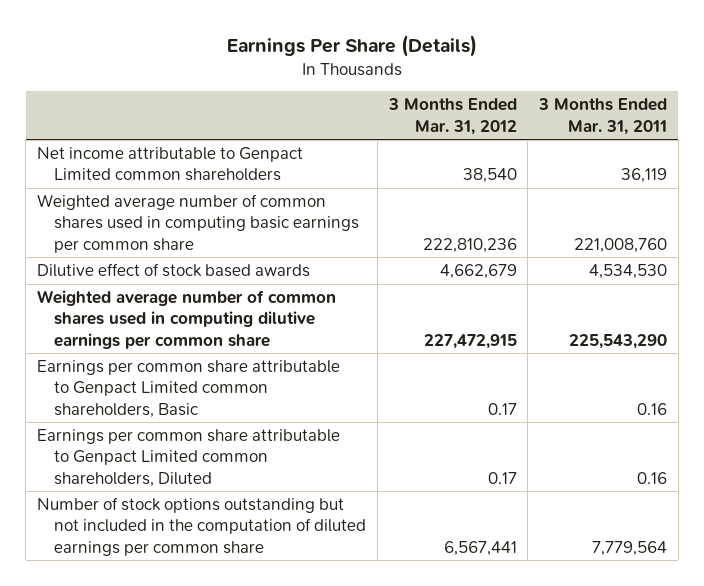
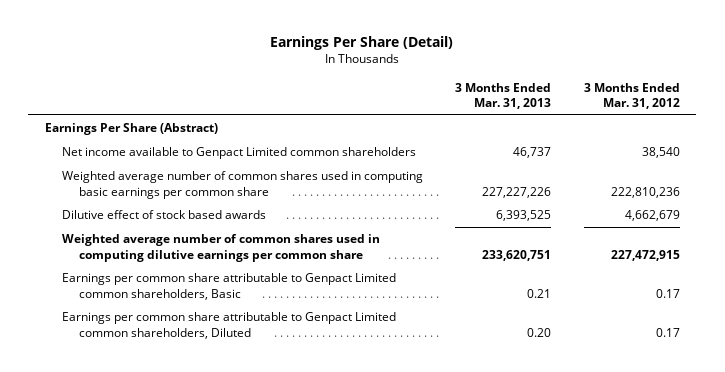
[227,35,478,58] Earnings Per Share (Details) -> [270,36,454,51] Earnings Per Share (Detail)
[538,98,668,135] 3 Months Ended Mar. 31, 2011 -> none
none -> [455,82,552,110] 3 Months Ended Mar. 31, 2013
none -> [44,123,218,136] Earnings Per Share (Abstract)
[37,146,304,182] Net income attributable to Genpact Limited common shareholders -> [61,147,416,160] Net income available to Genpact Limited common shareholders
[37,496,367,556] Number of stock options outstanding but not included in the computation of diluted earnings per common share -> none

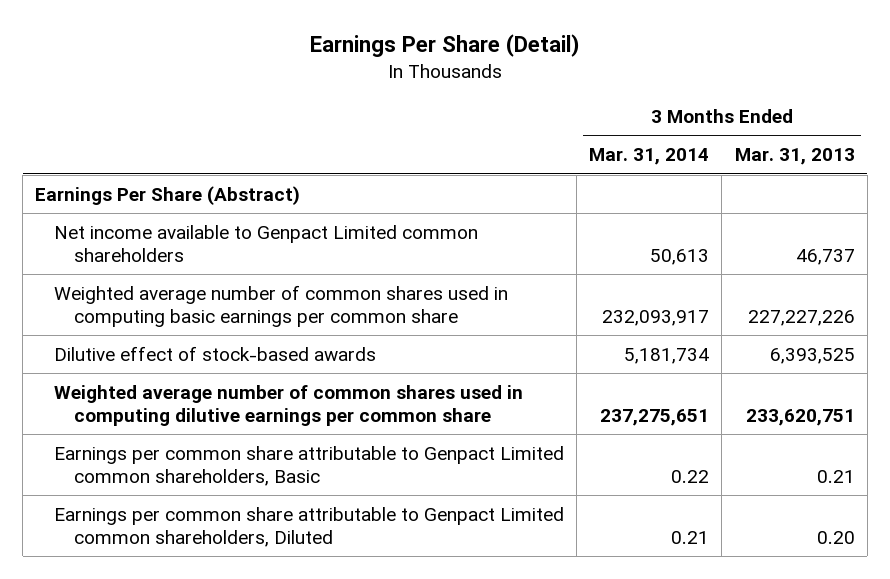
[583,82,680,110] 3 Months Ended Mar. 31, 2012 -> none
none -> [589,148,710,166] Mar. 31, 2014
[61,210,266,220] Dilutive effect of stock based awards -> [54,345,377,361] Dilutive effect of stock-based awards

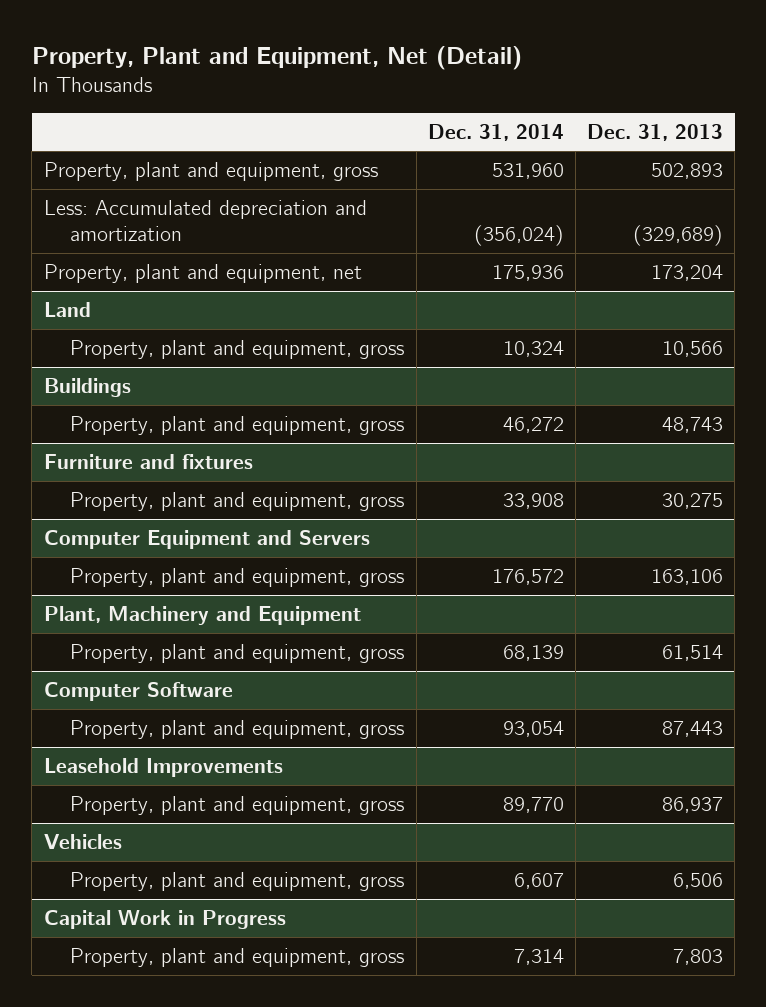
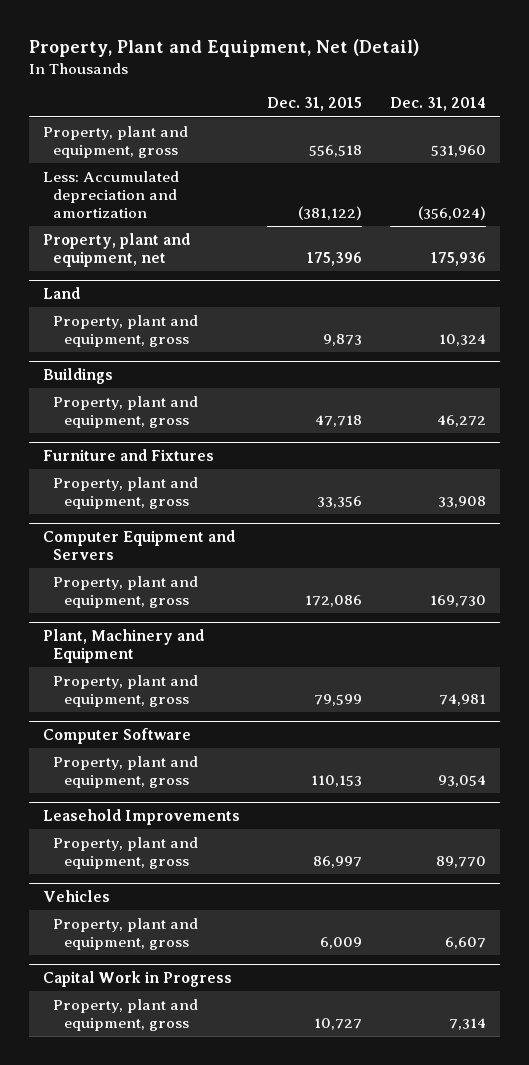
[586,123,723,141] Dec. 31, 2013 -> none
none -> [267,97,363,112] Dec. 31, 2015
[43,453,253,469] Furniture and fixtures -> [42,449,214,462] Furniture and Fixtures
[491,568,564,585] 176,572 -> [430,595,487,608] 169,730
[502,644,564,661] 68,139 -> [439,694,487,707] 74,981

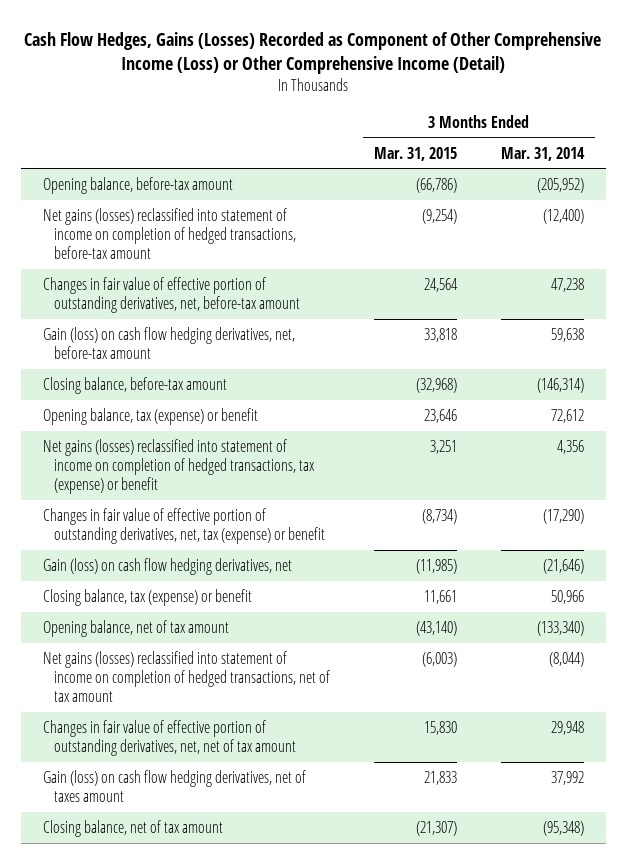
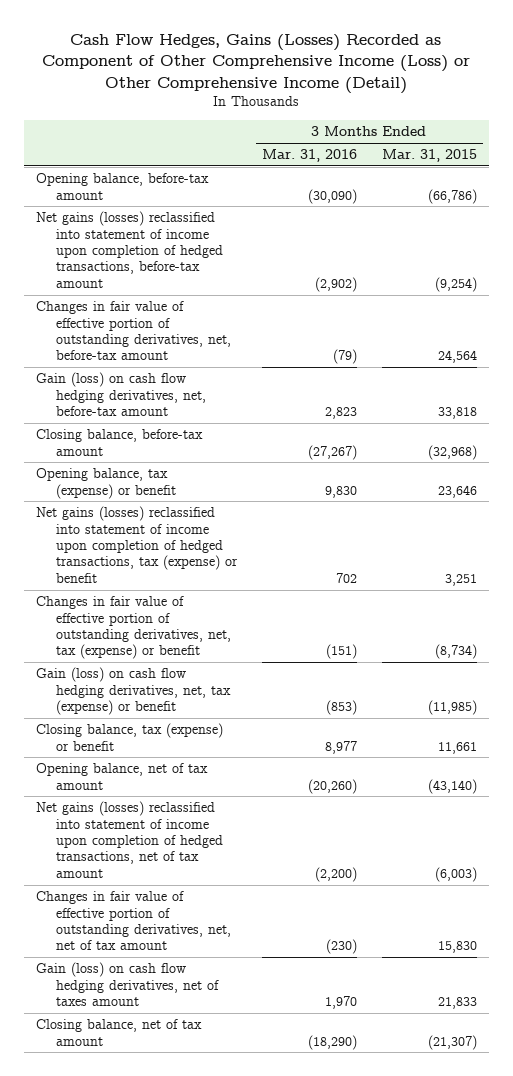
[500,146,585,161] Mar. 31, 2014 -> none
none -> [262,149,358,163] Mar. 31, 2016
[43,207,297,260] Net gains (losses) reclassified into statement of income on completion of hedged transactions, before-tax amount -> [36,211,224,288] Net gains (losses) reclassified into statement of income upon completion of hedged transactions, before-tax amount
[43,438,316,495] Net gains (losses) reclassified into statement of income on completion of hedged transactions, tax (expense) or benefit -> [36,506,239,583] Net gains (losses) reclassified into statement of income upon completion of hedged transactions, tax (expense) or benefit
[43,557,293,575] Gain (loss) on cash flow hedging derivatives, net -> [36,667,232,716] Gain (loss) on cash flow hedging derivatives, net, tax (expense) or benefit
[43,650,331,703] Net gains (losses) reclassified into statement of income on completion of hedged transactions, net of tax amount -> [36,801,224,878] Net gains (losses) reclassified into statement of income upon completion of hedged transactions, net of tax amount

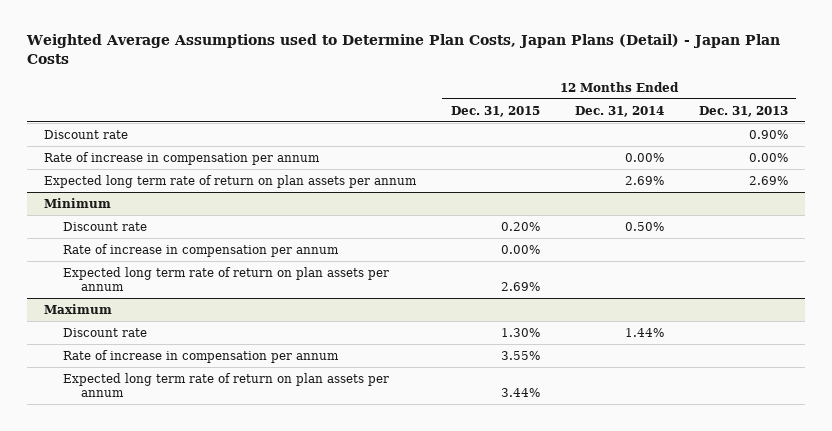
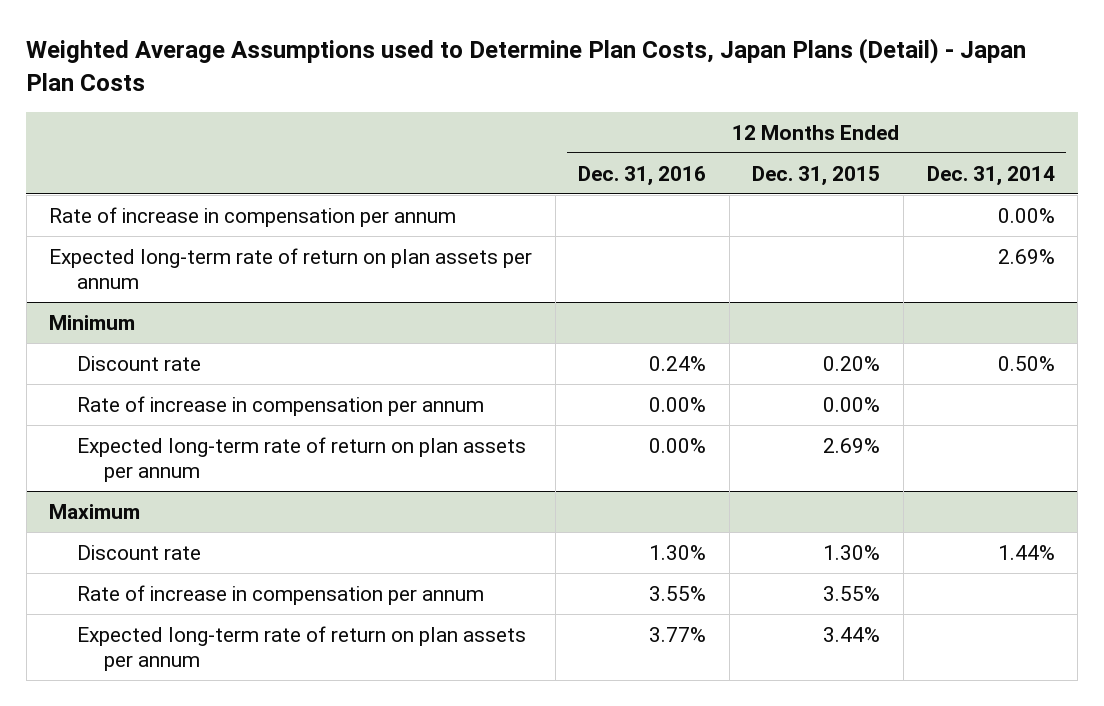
[698,105,788,117] Dec. 31, 2013 -> none
none -> [578,165,707,186] Dec. 31, 2016
[43,129,128,139] Discount rate -> none
[43,174,417,188] Expected long term rate of return on plan assets per annum -> [49,247,533,289] Expected long-term rate of return on plan assets per annum
[62,266,389,292] Expected long term rate of return on plan assets per annum -> [76,436,526,482] Expected long-term rate of return on plan assets per annum
[62,372,389,398] Expected long term rate of return on plan assets per annum -> [76,625,526,671] Expected long-term rate of return on plan assets per annum

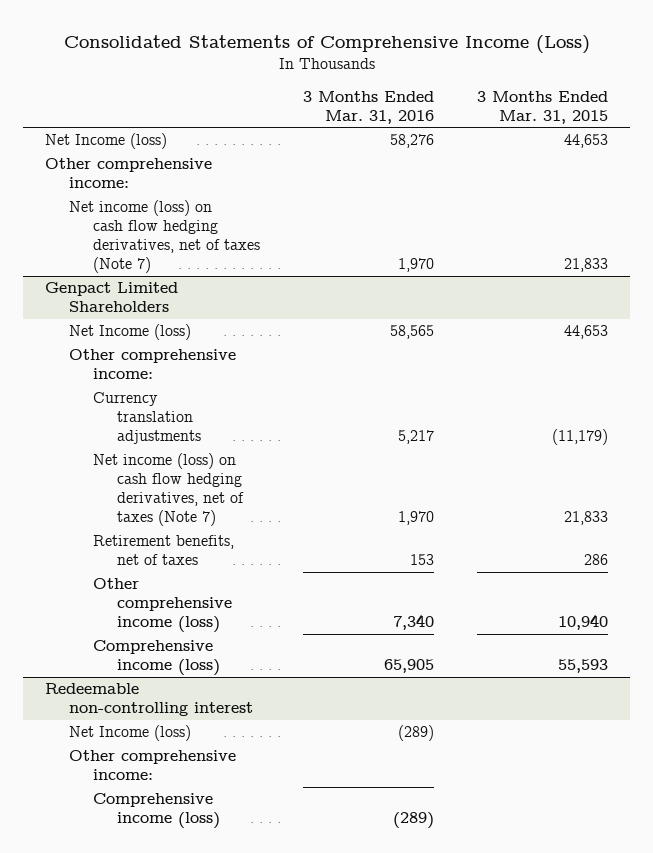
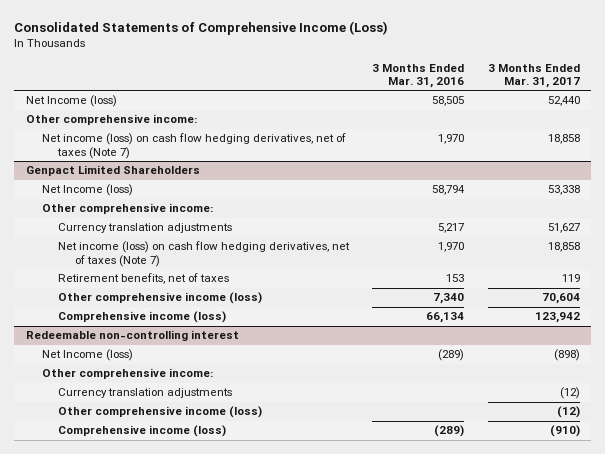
[477,91,609,125] 3 Months Ended Mar. 31, 2015 -> none
none -> [487,63,580,88] 3 Months Ended Mar. 31, 2017
[390,134,435,149] 58,276 -> [432,96,465,107] 58,505
[390,325,435,340] 58,565 -> [432,185,466,196] 58,794
[384,659,435,674] 65,905 -> [426,312,465,324] 66,134
none -> [58,388,233,399] Currency translation adjustments
none -> [58,406,263,419] Other comprehensive income (loss)

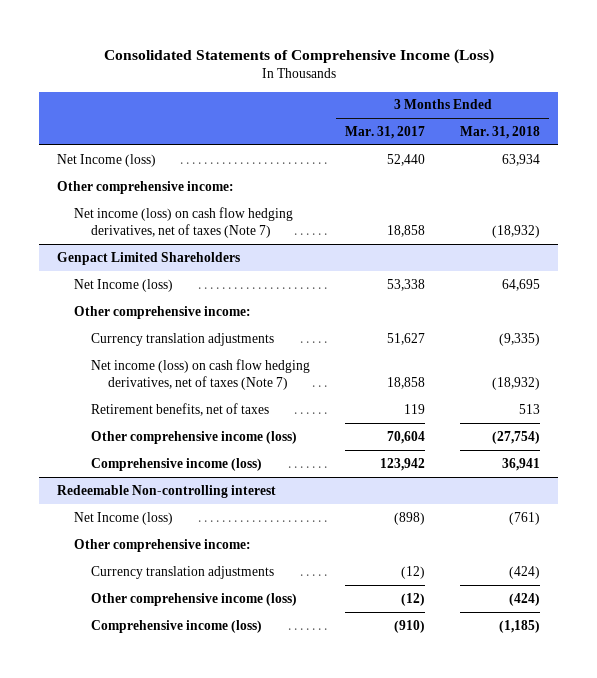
[372,63,465,88] 3 Months Ended Mar. 31, 2016 -> none
none -> [460,126,541,140] Mar. 31, 2018
[25,330,239,342] Redeemable non-controlling interest -> [56,484,276,498] Redeemable Non-controlling interest

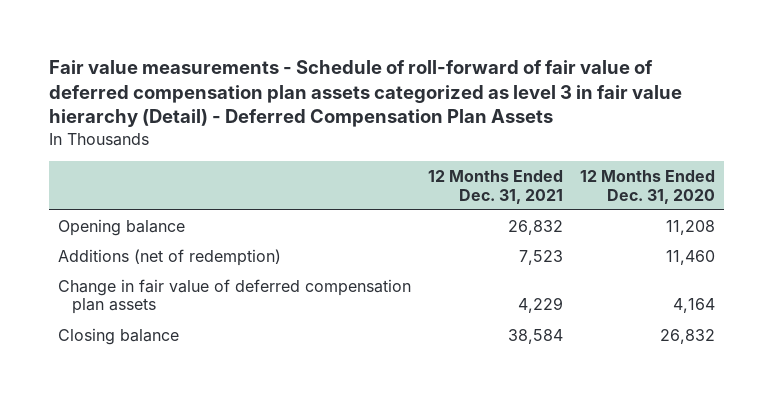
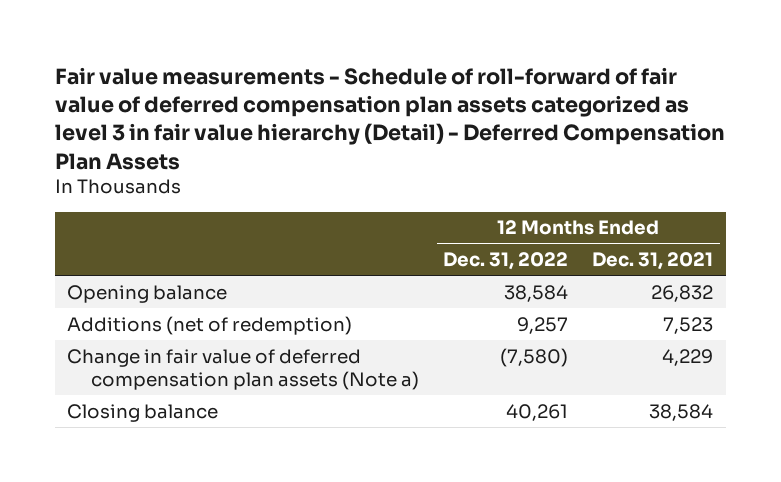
[580,170,716,204] 12 Months Ended Dec. 31, 2020 -> none
none -> [443,252,569,271] Dec. 31, 2022
[57,279,411,315] Change in fair value of deferred compensation plan assets -> [67,348,419,391] Change in fair value of deferred compensation plan assets (Note a)

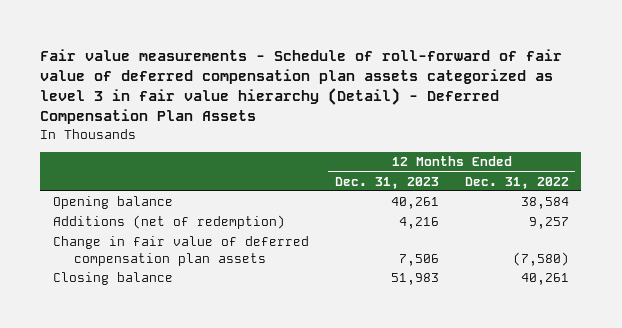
[592,252,714,271] Dec. 31, 2021 -> none
none -> [334,176,439,189] Dec. 31, 2023
[67,348,419,391] Change in fair value of deferred compensation plan assets (Note a) -> [53,236,310,266] Change in fair value of deferred compensation plan assets

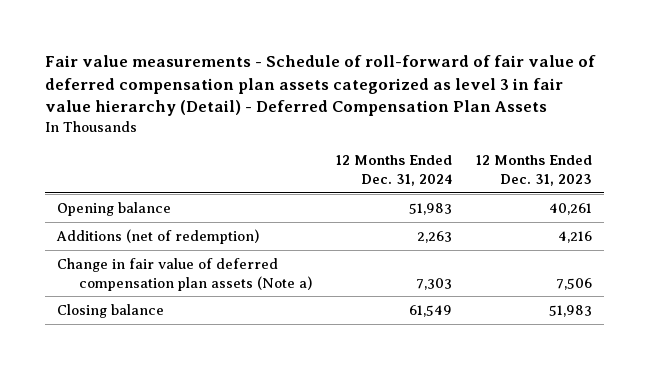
[464,176,569,189] Dec. 31, 2022 -> none
none -> [335,155,452,187] 12 Months Ended Dec. 31, 2024
[53,236,310,266] Change in fair value of deferred compensation plan assets -> [56,257,312,291] Change in fair value of deferred compensation plan assets (Note a)

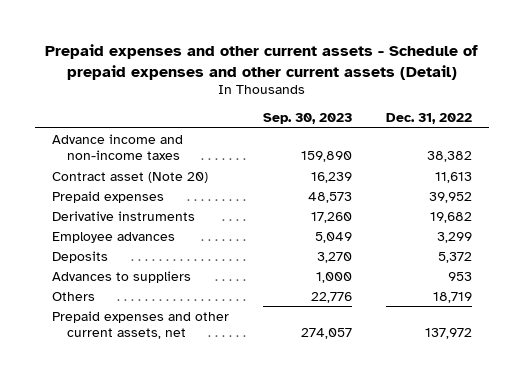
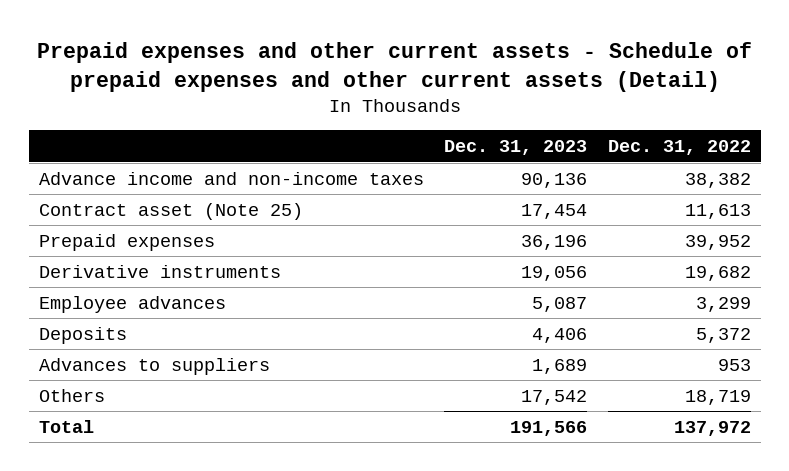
[262,113,352,125] Sep. 30, 2023 -> none
none -> [444,140,588,156] Dec. 31, 2023
[52,171,209,183] Contract asset (Note 20) -> [38,202,303,220] Contract asset (Note 25)
[52,310,230,339] Prepaid expenses and other current assets, net -> [38,419,94,433] Total

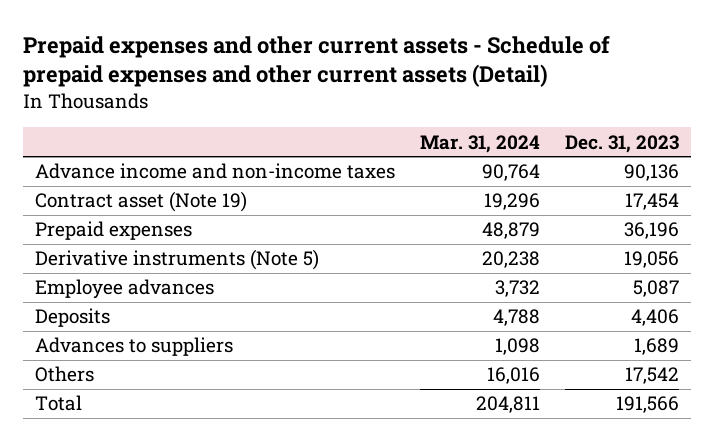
[607,140,751,156] Dec. 31, 2022 -> none
none -> [420,134,541,153] Mar. 31, 2024
[38,202,303,220] Contract asset (Note 25) -> [35,191,248,213] Contract asset (Note 19)
[38,264,281,278] Derivative instruments -> [35,249,320,271] Derivative instruments (Note 5)

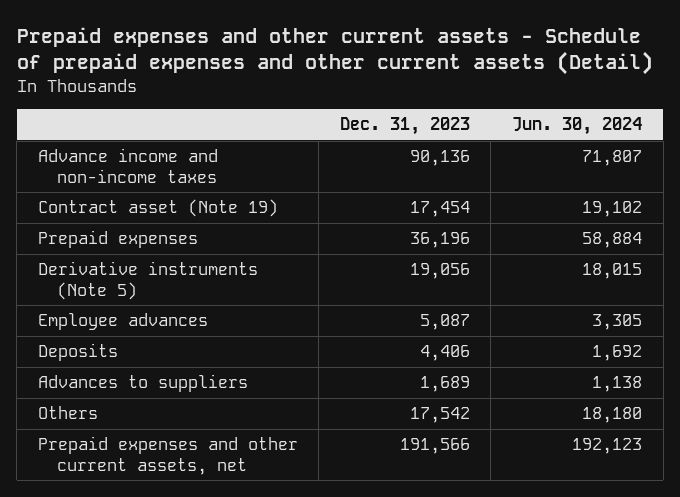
[420,134,541,153] Mar. 31, 2024 -> none
none -> [512,117,643,136] Jun. 30, 2024
[35,395,83,412] Total -> [37,436,298,475] Prepaid expenses and other current assets, net

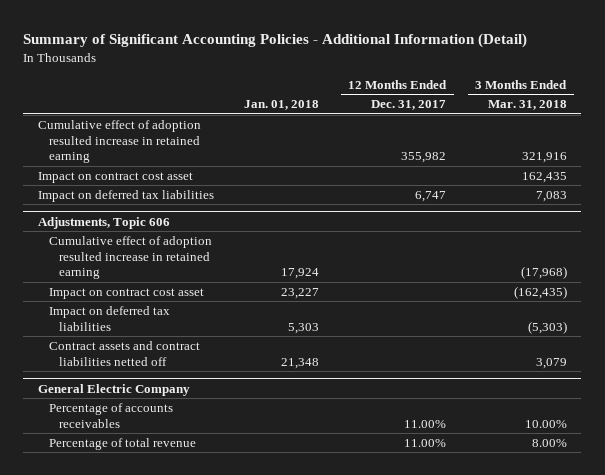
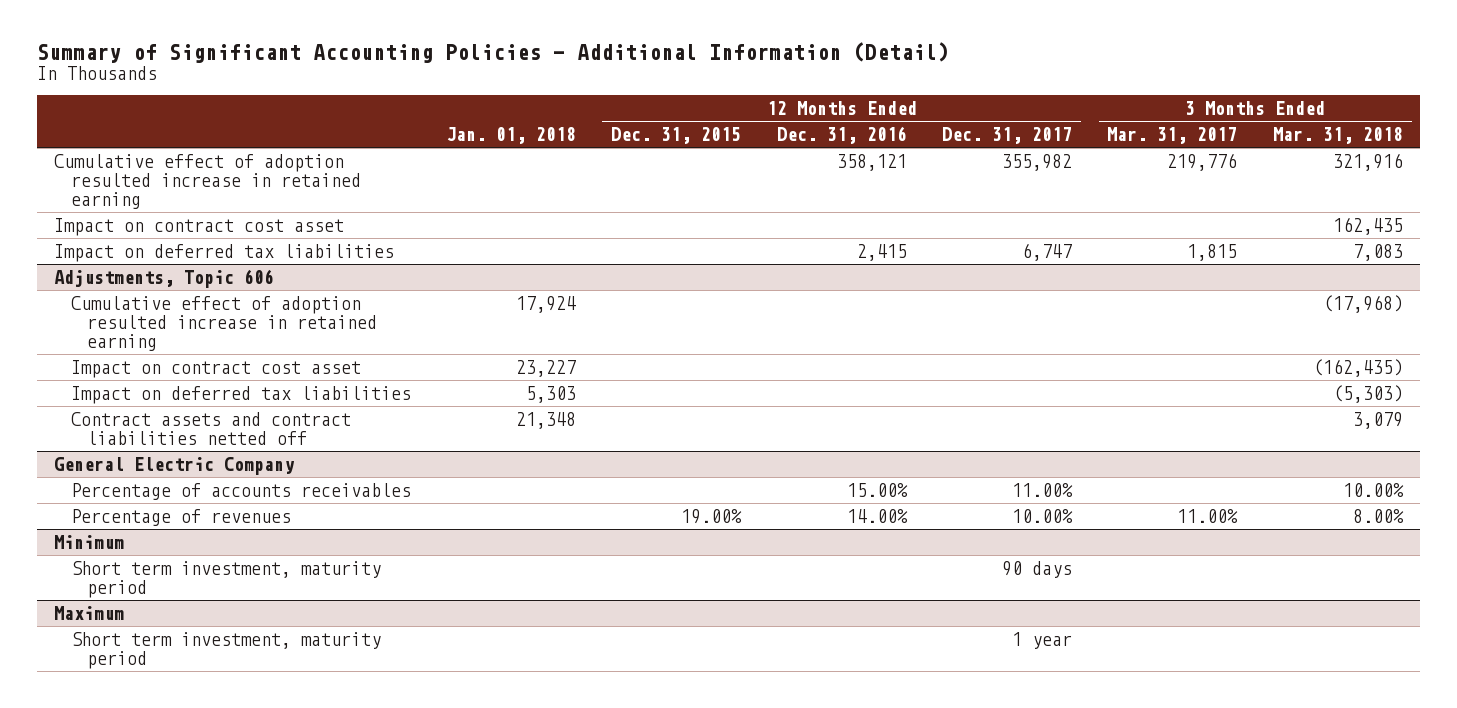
none -> [611,127,742,145] Dec. 31, 2015
none -> [776,126,907,145] Dec. 31, 2016
none -> [1107,127,1238,145] Mar. 31, 2017
[48,438,196,451] Percentage of total revenue -> [70,508,291,526] Percentage of revenues
[404,439,447,448] 11.00% -> [1012,508,1074,523] 10.00%
none -> [54,534,125,549] Minimum
none -> [70,560,381,598] Short term investment, maturity period
none -> [54,605,125,620] Maximum
none -> [70,631,381,669] Short term investment, maturity period

